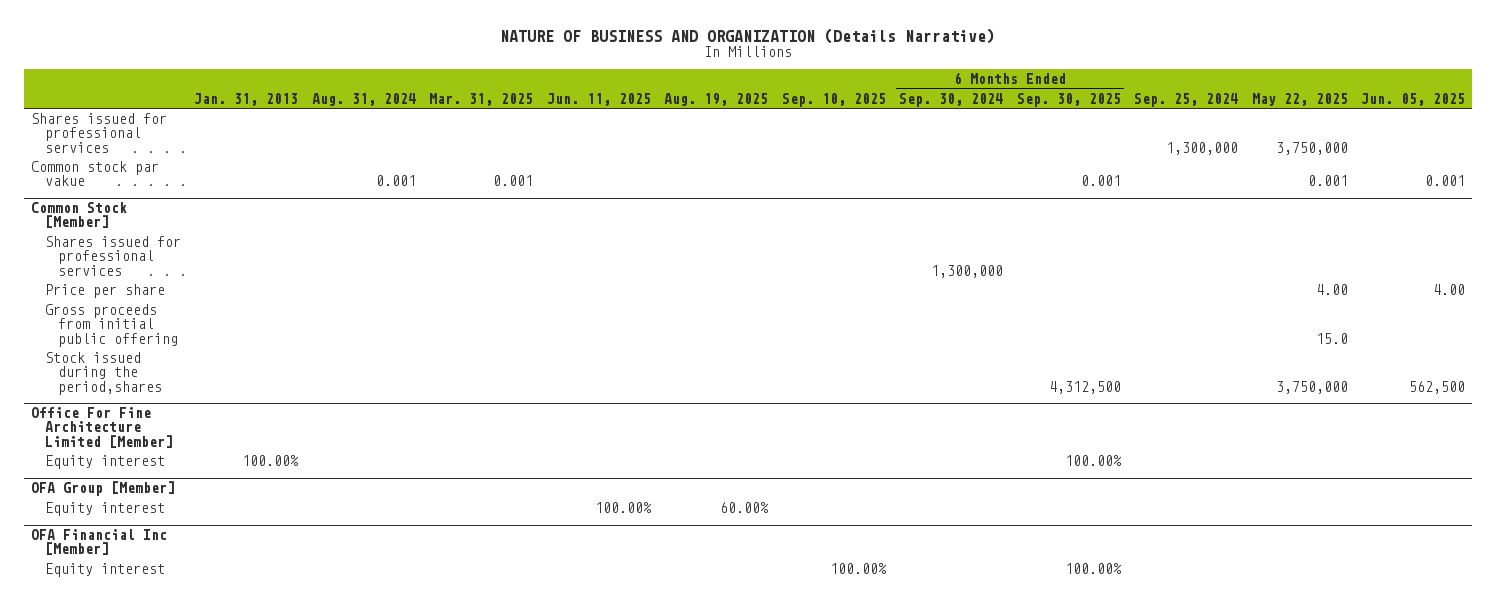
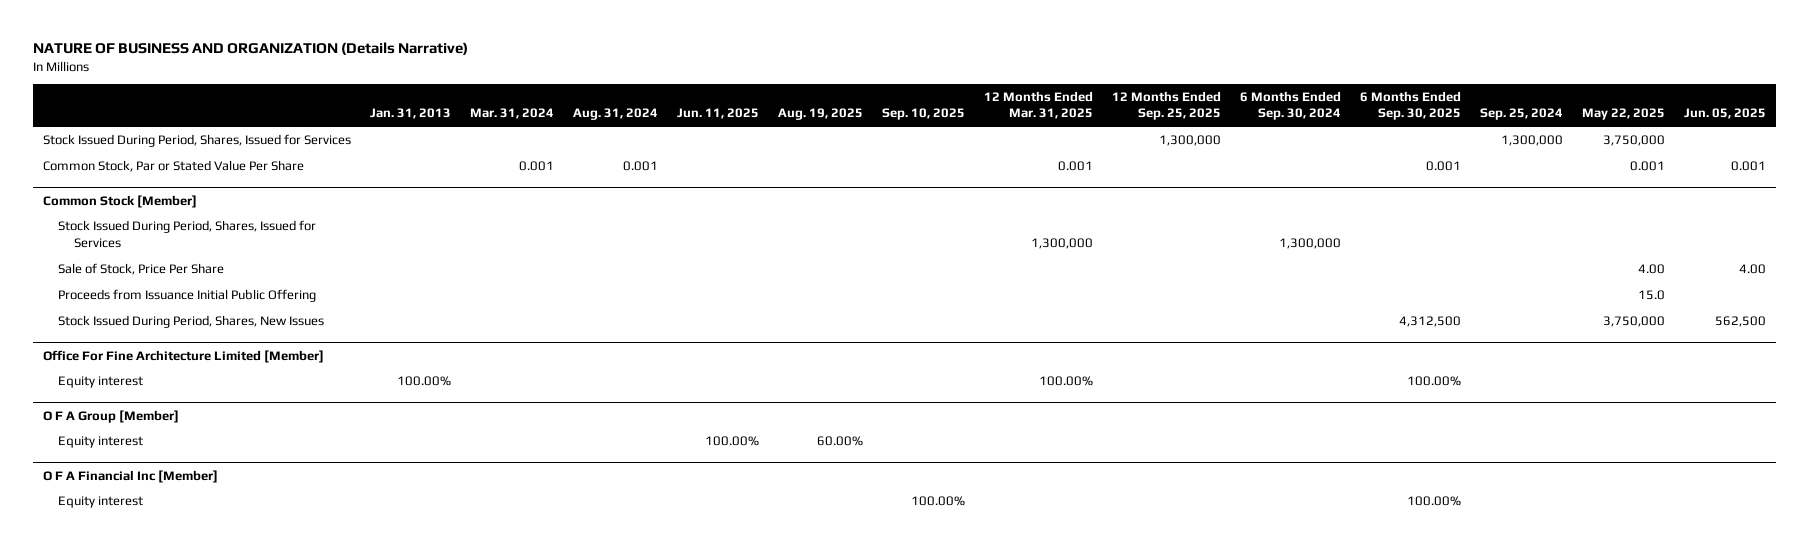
[429,92,534,106] Mar. 31, 2025 -> none
none -> [469,108,554,120] Mar. 31, 2024
none -> [984,90,1094,120] 12 Months Ended Mar. 31, 2025
none -> [1112,90,1222,121] 12 Months Ended Sep. 25, 2025
[30,113,167,153] Shares issued for professional services -> [42,134,351,148] Stock Issued During Period, Shares, Issued for Services
[30,161,159,187] Common stock par vakue -> [42,160,304,173] Common Stock, Par or Stated Value Per Share
[44,236,181,276] Shares issued for professional services -> [58,220,317,248] Stock Issued During Period, Shares, Issued for Services
[44,284,165,299] Price per share -> [58,263,225,276] Sale of Stock, Price Per Share
[44,304,179,347] Gross proceeds from initial public offering -> [58,289,317,303] Proceeds from Issuance Initial Public Offering
[44,352,163,395] Stock issued during the period,shares -> [58,315,325,329] Stock Issued During Period, Shares, New Issues
[30,481,175,497] OFA Group [Member] -> [42,409,179,423] O F A Group [Member]
[30,529,167,556] OFA Financial Inc [Member] -> [42,469,218,483] O F A Financial Inc [Member]

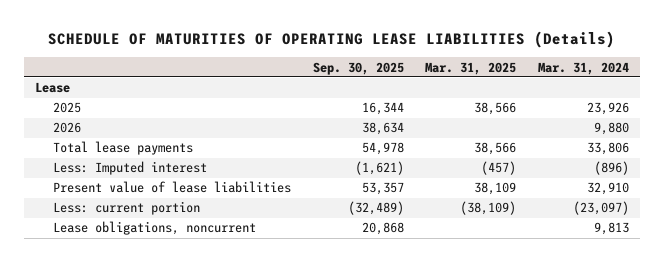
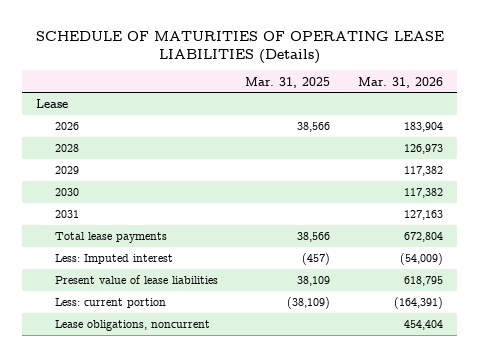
[312,61,404,75] Sep. 30, 2025 -> none
[537,61,629,75] Mar. 31, 2024 -> none
none -> [357,76,443,88] Mar. 31, 2026
[53,102,82,114] 2025 -> [54,122,79,131] 2026
[53,122,82,134] 2026 -> [54,144,79,153] 2028
none -> [54,166,79,175] 2029
none -> [54,188,79,197] 2030
none -> [54,210,79,219] 2031

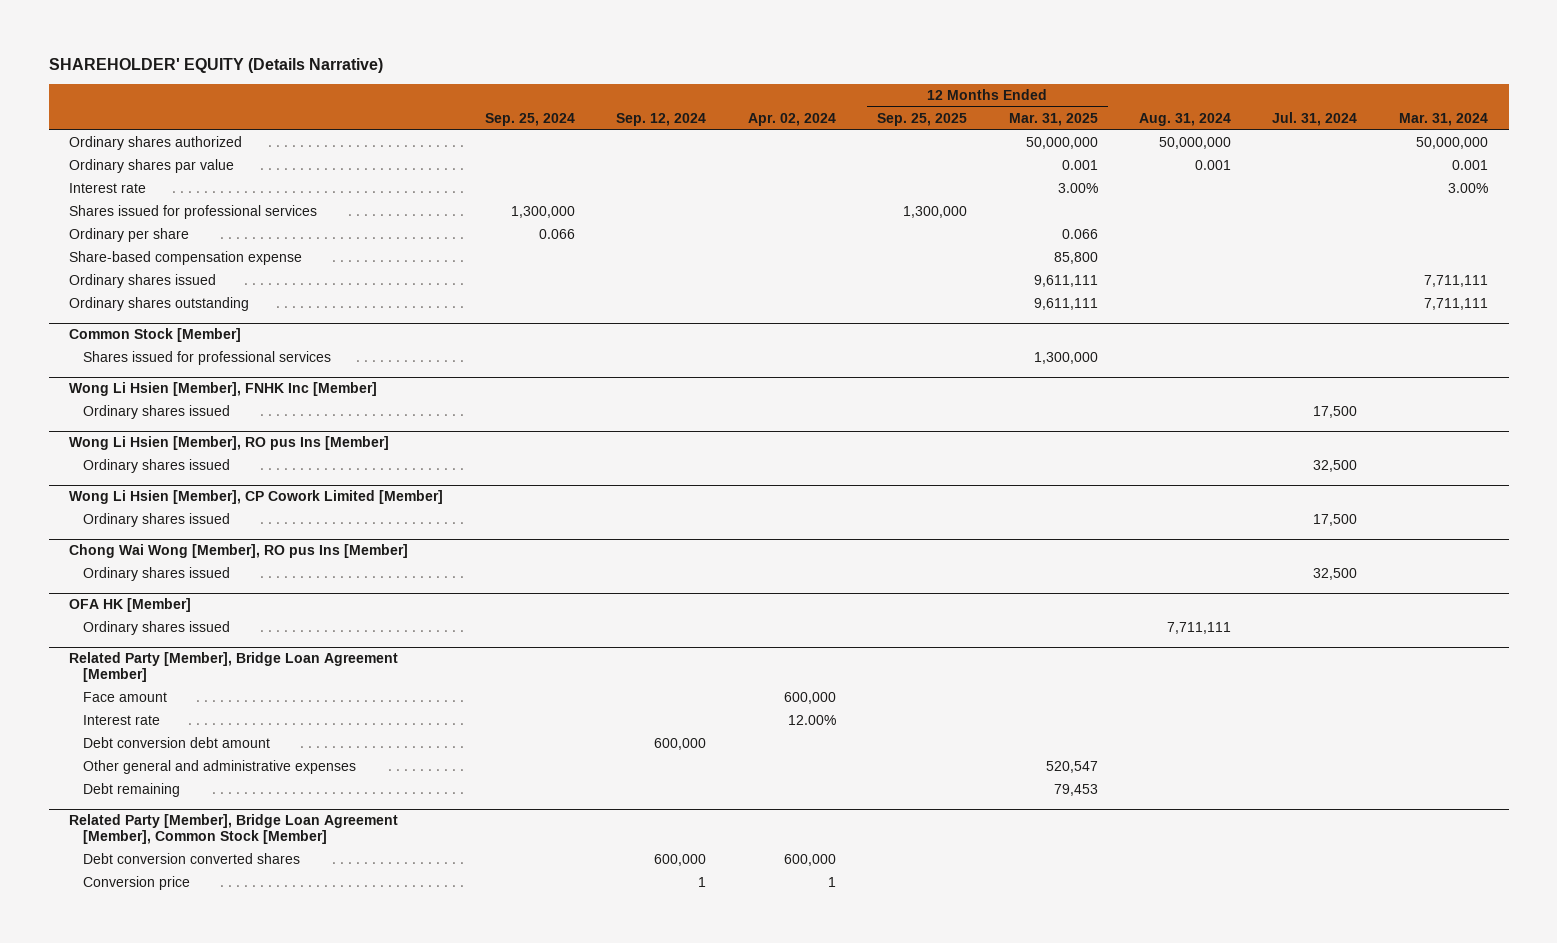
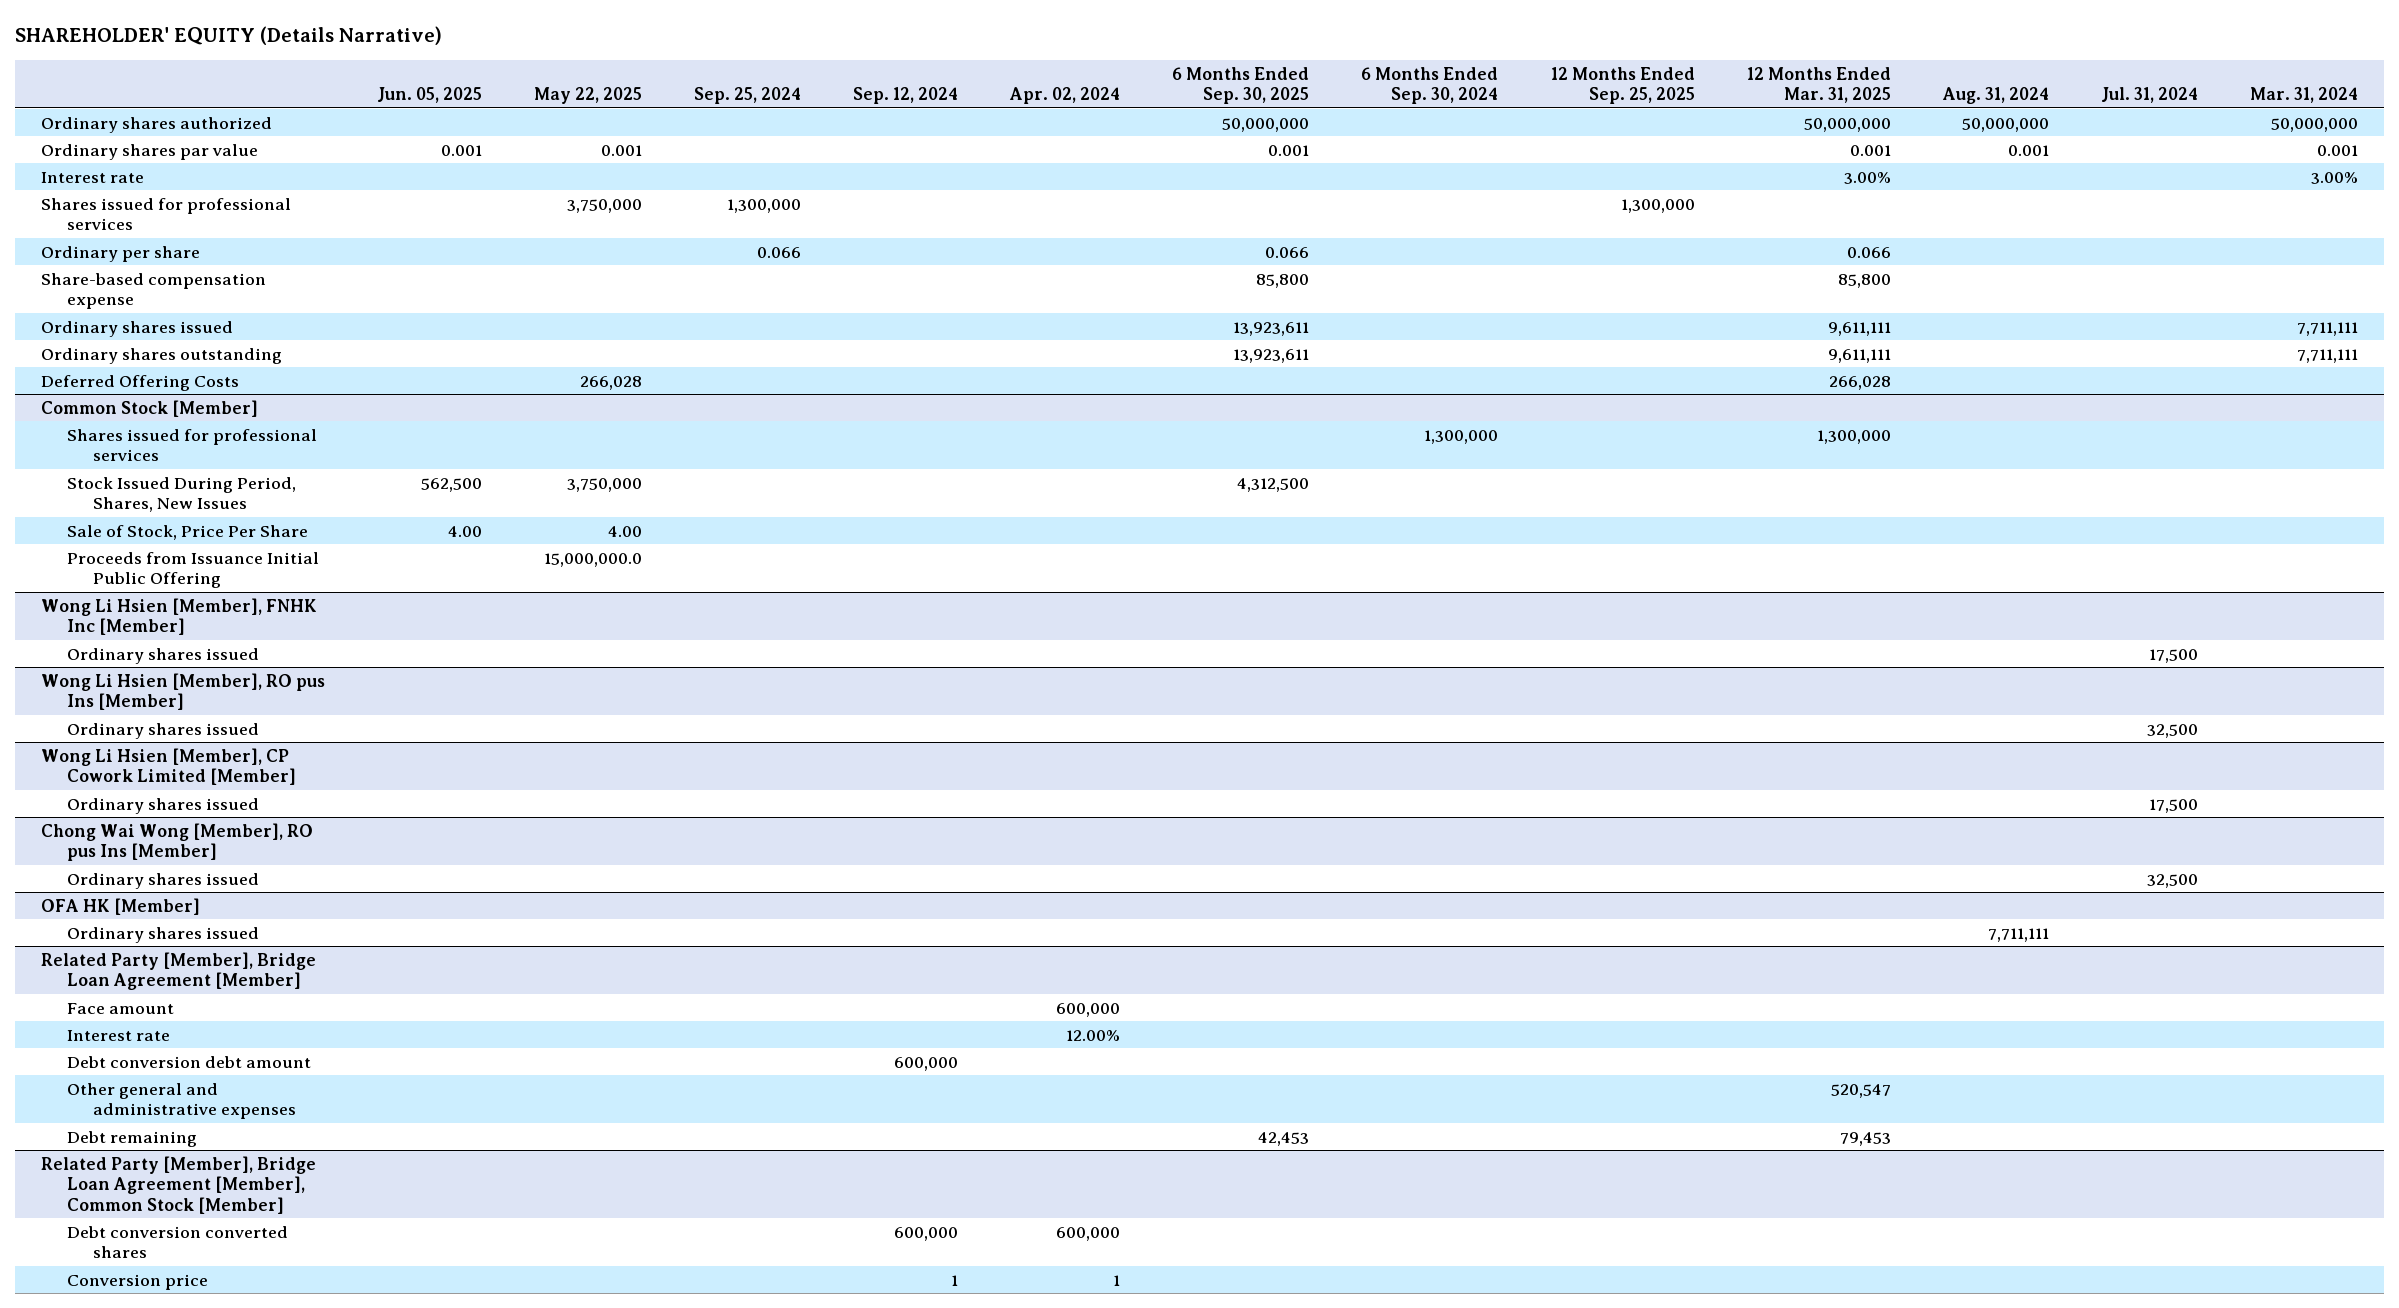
none -> [377,87,483,104] Jun. 05, 2025
none -> [534,87,643,105] May 22, 2025
none -> [1172,66,1310,105] 6 Months Ended Sep. 30, 2025
none -> [1361,66,1499,105] 6 Months Ended Sep. 30, 2024
none -> [41,374,240,391] Deferred Offering Costs
none -> [66,476,296,513] Stock Issued During Period, Shares, New Issues
none -> [66,524,308,540] Sale of Stock, Price Per Share
none -> [66,551,319,589] Proceeds from Issuance Initial Public Offering

